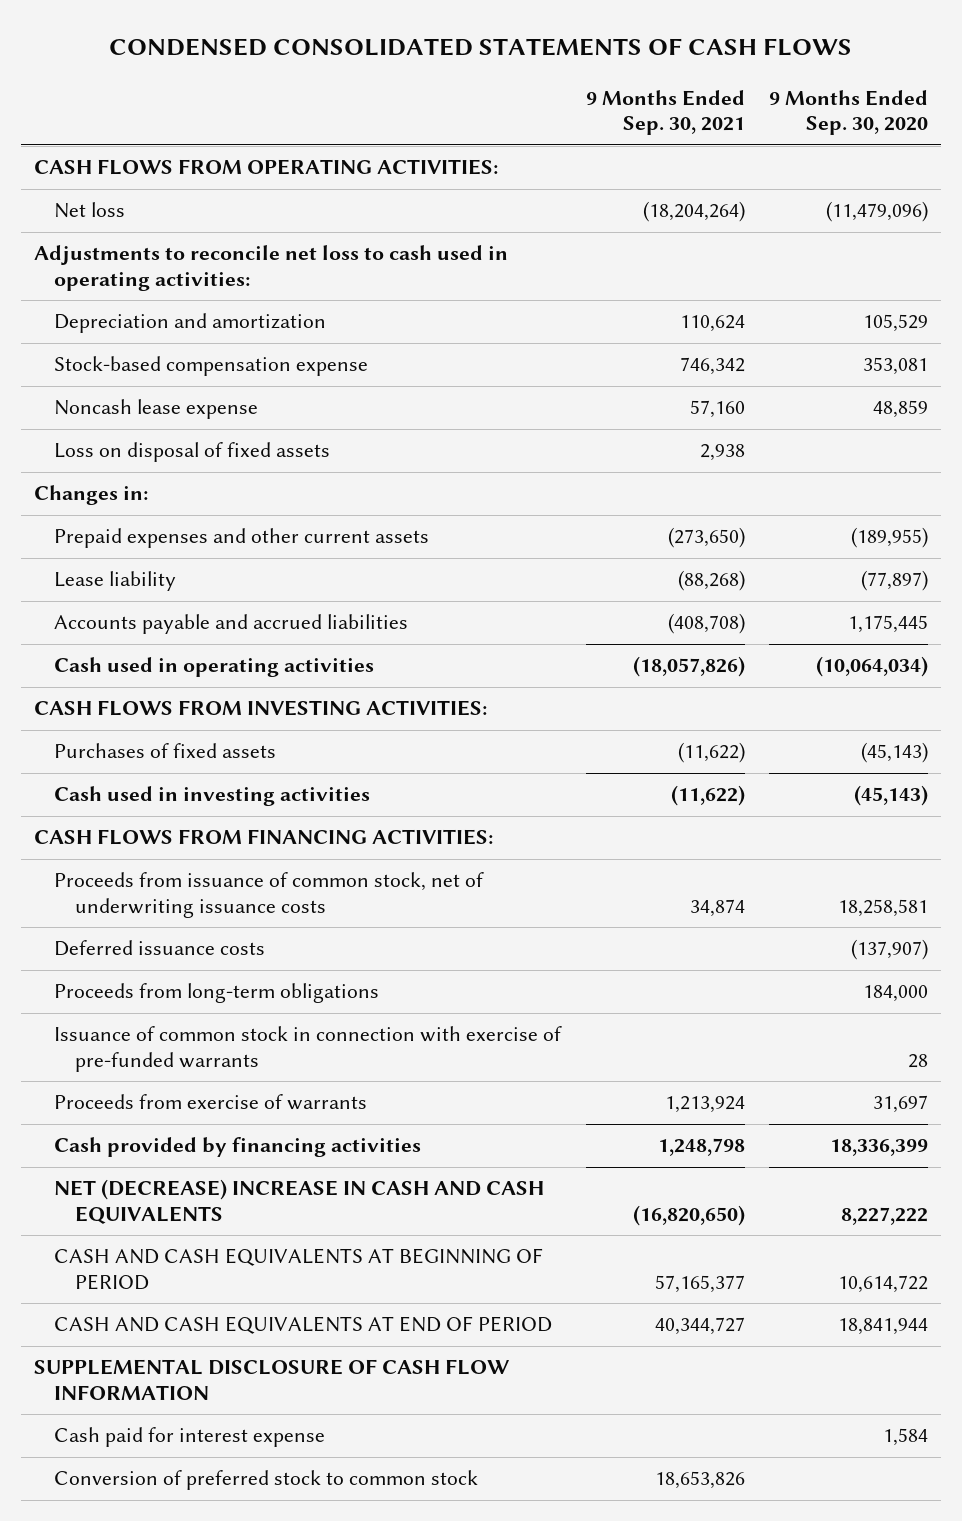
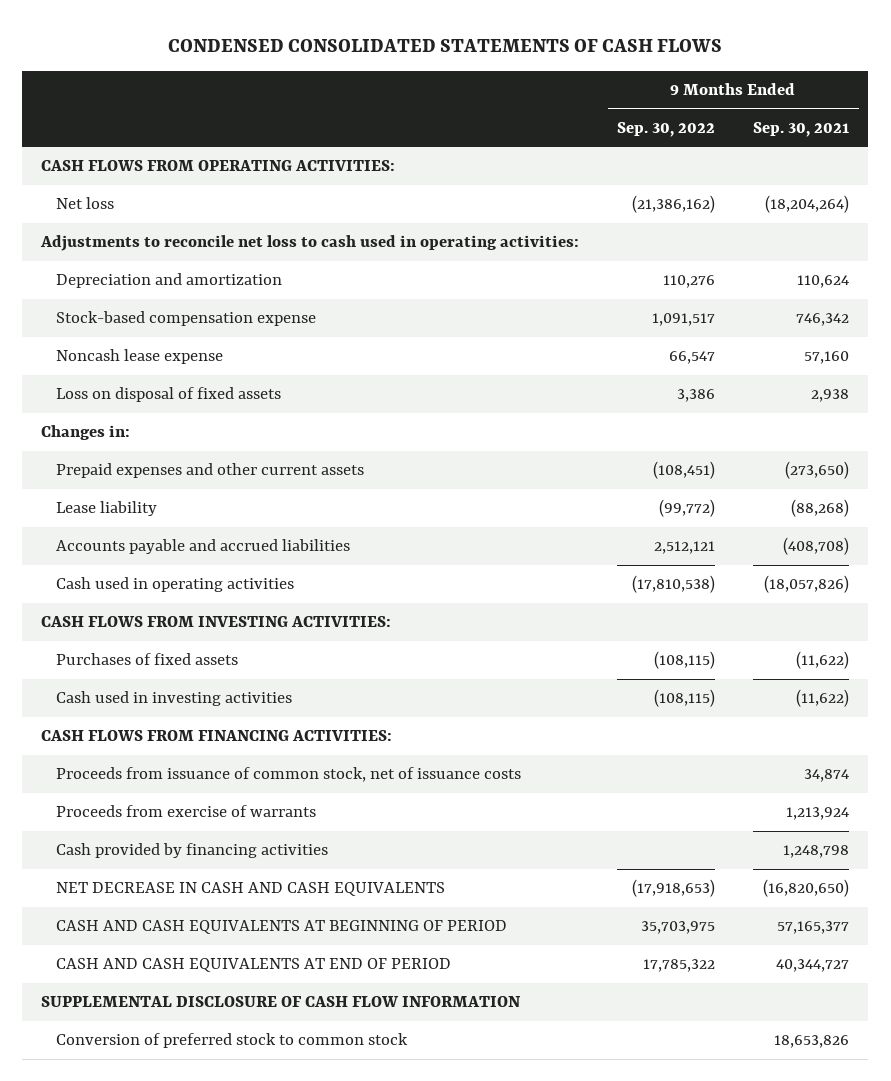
[769,89,929,136] 9 Months Ended Sep. 30, 2020 -> none
none -> [617,121,716,137] Sep. 30, 2022
[54,940,266,957] Deferred issuance costs -> none
[54,983,380,1004] Proceeds from long-term obligations -> none
[54,1026,563,1072] Issuance of common stock in connection with exercise of pre-funded warrants -> none
[54,872,485,918] Proceeds from issuance of common stock, net of underwriting issuance costs -> [56,767,522,783] Proceeds from issuance of common stock, net of issuance costs
[54,1179,545,1224] NET (DECREASE) INCREASE IN CASH AND CASH EQUIVALENTS -> [56,882,446,897] NET DECREASE IN CASH AND CASH EQUIVALENTS
[54,1427,326,1448] Cash paid for interest expense -> none

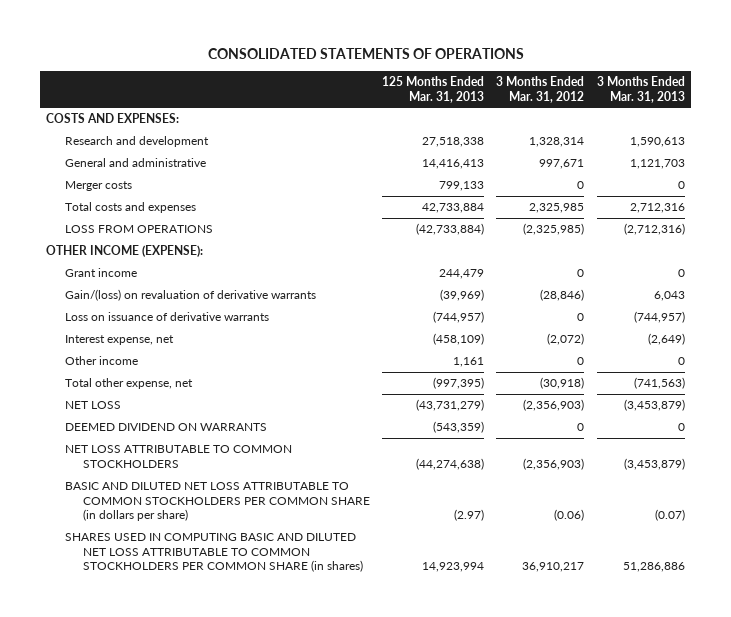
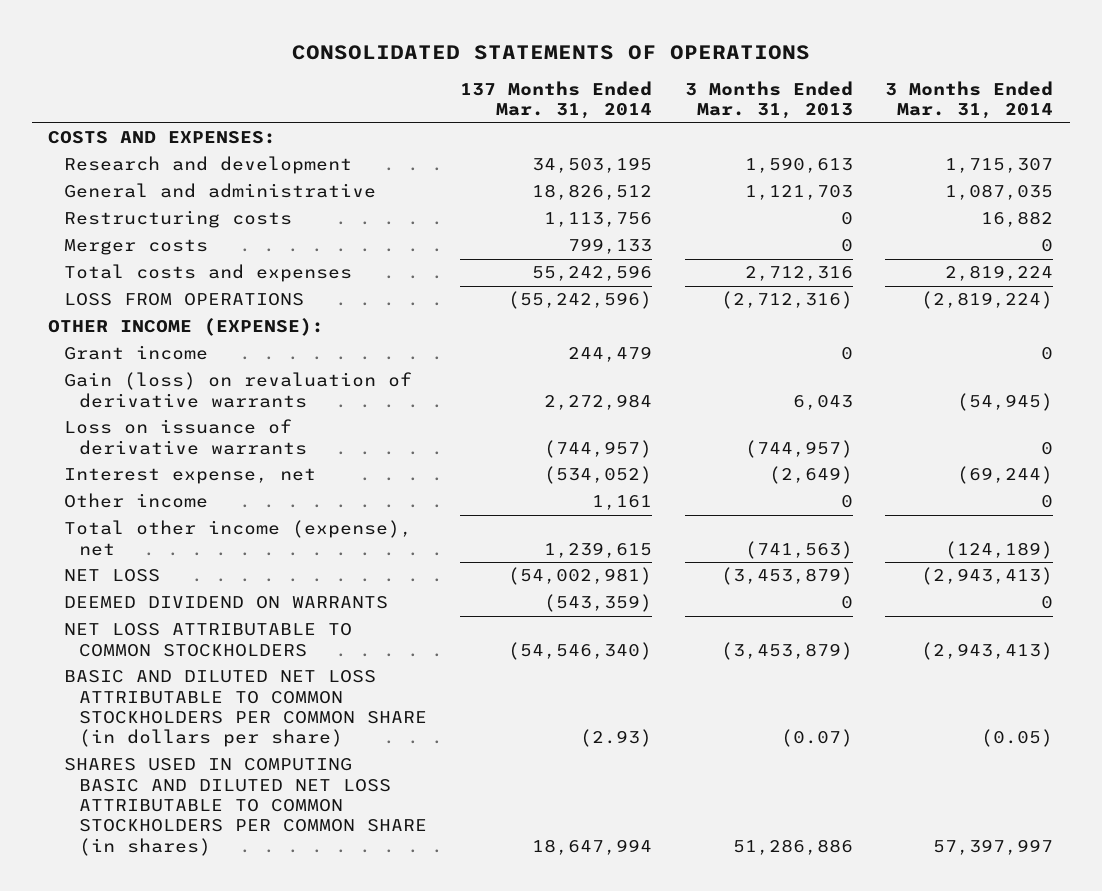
[382,76,485,103] 125 Months Ended Mar. 31, 2013 -> none
[496,76,585,103] 3 Months Ended Mar. 31, 2012 -> none
none -> [459,81,652,120] 137 Months Ended Mar. 31, 2014
none -> [885,81,1054,120] 3 Months Ended Mar. 31, 2014
none -> [63,210,292,229] Restructuring costs
[64,289,316,302] Gain/(loss) on revaluation of derivative warrants -> [63,372,412,408] Gain (loss) on revaluation of derivative warrants
[64,378,193,390] Total other expense, net -> [63,520,412,556] Total other income (expense), net

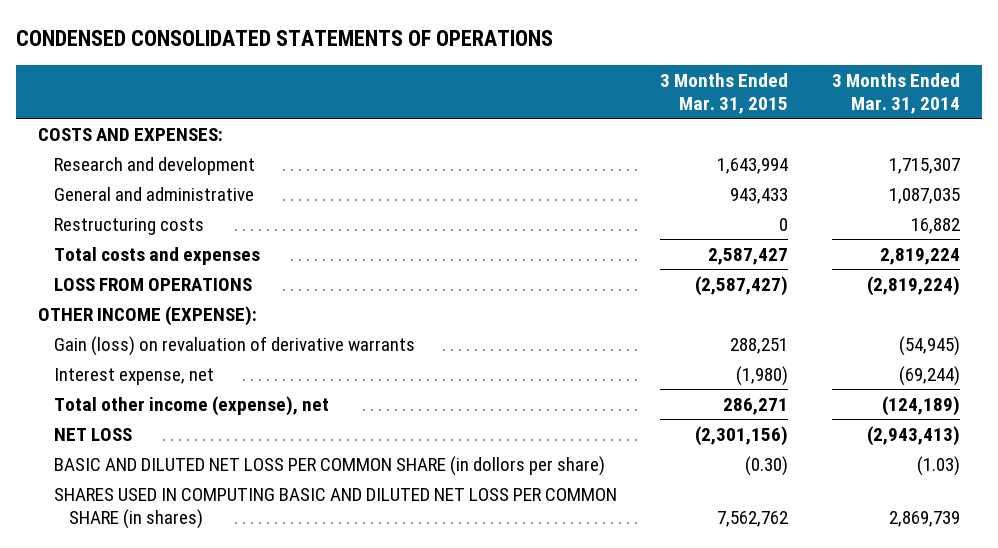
[291,44,810,60] CONSOLIDATED STATEMENTS OF OPERATIONS -> [16,29,554,46] CONDENSED CONSOLIDATED STATEMENTS OF OPERATIONS
[459,81,652,120] 137 Months Ended Mar. 31, 2014 -> none
[684,81,853,120] 3 Months Ended Mar. 31, 2013 -> none
none -> [660,73,789,114] 3 Months Ended Mar. 31, 2015
[63,239,208,256] Merger costs -> none
[63,345,208,361] Grant income -> none
[63,419,307,455] Loss on issuance of derivative warrants -> none
[63,493,208,509] Other income -> none
[63,596,388,610] DEEMED DIVIDEND ON WARRANTS -> none
[63,623,352,657] NET LOSS ATTRIBUTABLE TO COMMON STOCKHOLDERS -> none
[63,670,427,748] BASIC AND DILUTED NET LOSS ATTRIBUTABLE TO COMMON STOCKHOLDERS PER COMMON SHARE (in dollars per share) -> [53,456,605,477] BASIC AND DILUTED NET LOSS PER COMMON SHARE (in dollors per share)
[981,729,1054,748] (0.05) -> [916,456,960,477] (1.03)
[63,758,427,856] SHARES USED IN COMPUTING BASIC AND DILUTED NET LOSS ATTRIBUTABLE TO COMMON STOCKHOLDERS PER COMMON SHARE (in shares) -> [53,488,617,529] SHARES USED IN COMPUTING BASIC AND DILUTED NET LOSS PER COMMON SHARE (in shares)
[933,838,1054,855] 57,397,997 -> [888,510,960,527] 2,869,739

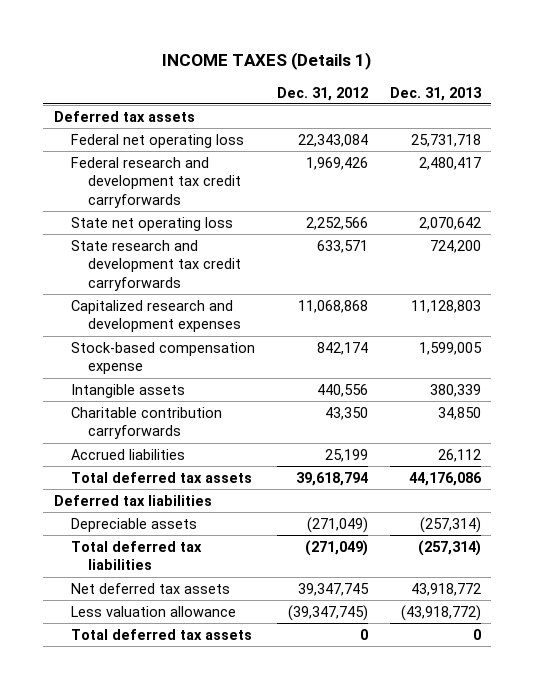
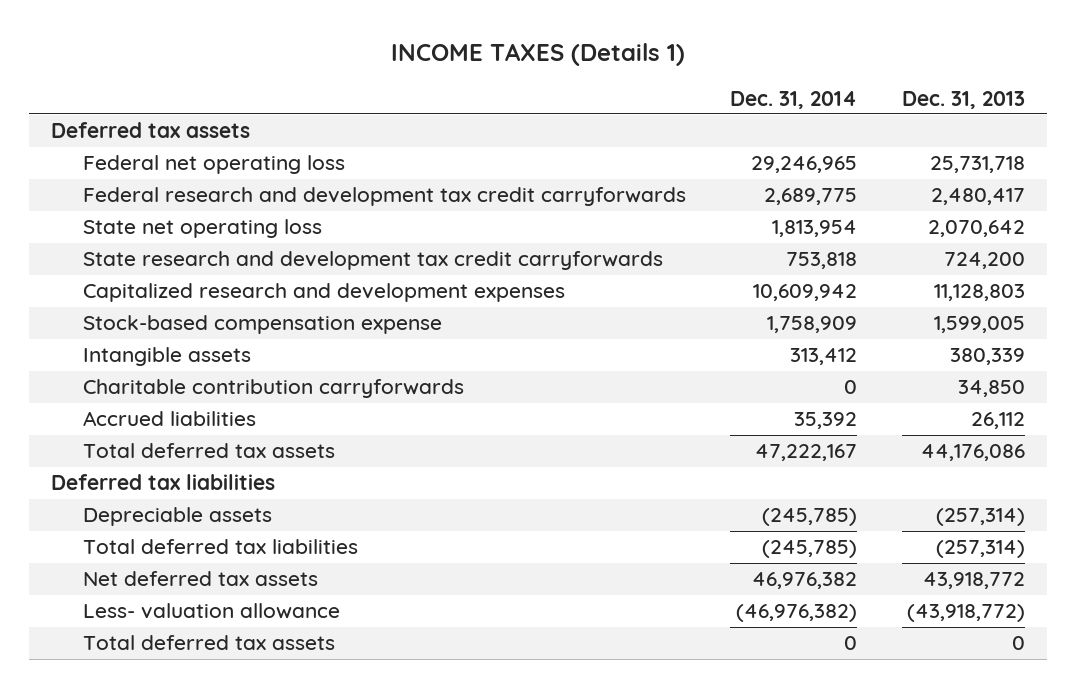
[276,86,368,101] Dec. 31, 2012 -> none
none -> [730,90,858,109] Dec. 31, 2014
[71,605,237,617] Less valuation allowance -> [83,603,341,620] Less- valuation allowance

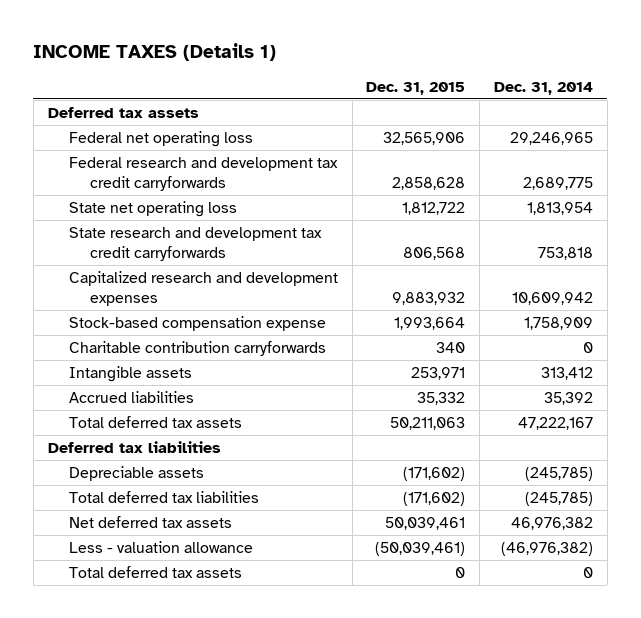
[901,90,1025,109] Dec. 31, 2013 -> none
none -> [366,81,466,95] Dec. 31, 2015
[83,347,252,367] Intangible assets -> [68,365,192,382] Intangible assets
[83,603,341,620] Less- valuation allowance -> [68,540,253,553] Less - valuation allowance

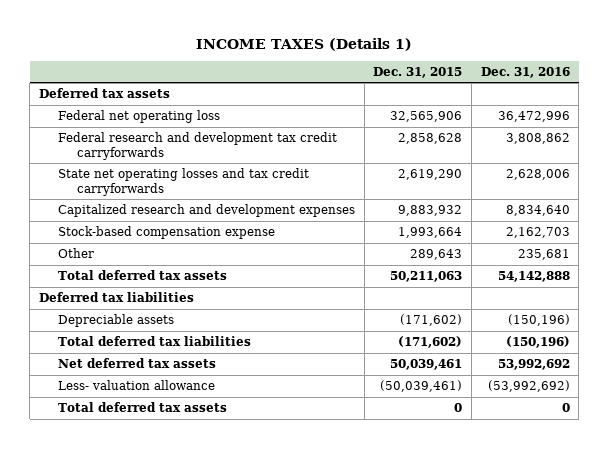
[494,81,594,95] Dec. 31, 2014 -> none
none -> [480,66,570,78] Dec. 31, 2016
[68,226,322,262] State research and development tax credit carryforwards -> none
[68,200,237,217] State net operating loss -> [57,168,309,196] State net operating losses and tax credit carryforwards
[402,201,466,215] 1,812,722 -> [398,169,463,181] 2,619,290
[68,340,326,356] Charitable contribution carryforwards -> none
[68,365,192,382] Intangible assets -> none
[68,390,194,403] Accrued liabilities -> none
none -> [57,248,94,259] Other
[68,540,253,553] Less - valuation allowance -> [57,380,215,391] Less- valuation allowance

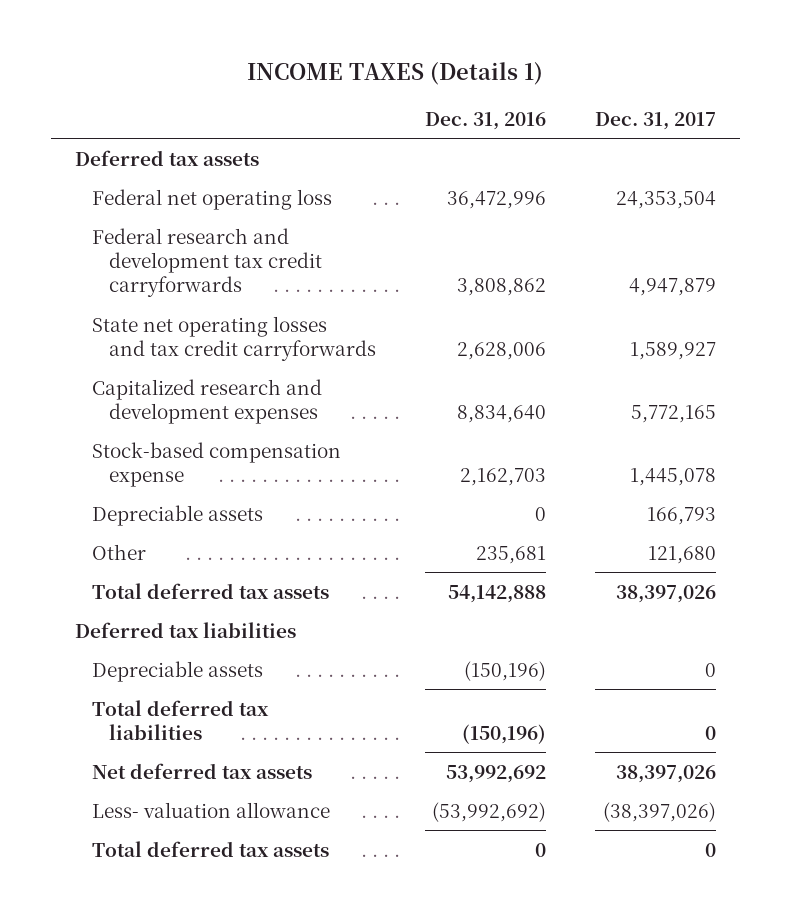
[373,66,463,78] Dec. 31, 2015 -> none
none -> [594,111,716,130] Dec. 31, 2017
none -> [91,504,263,526] Depreciable assets

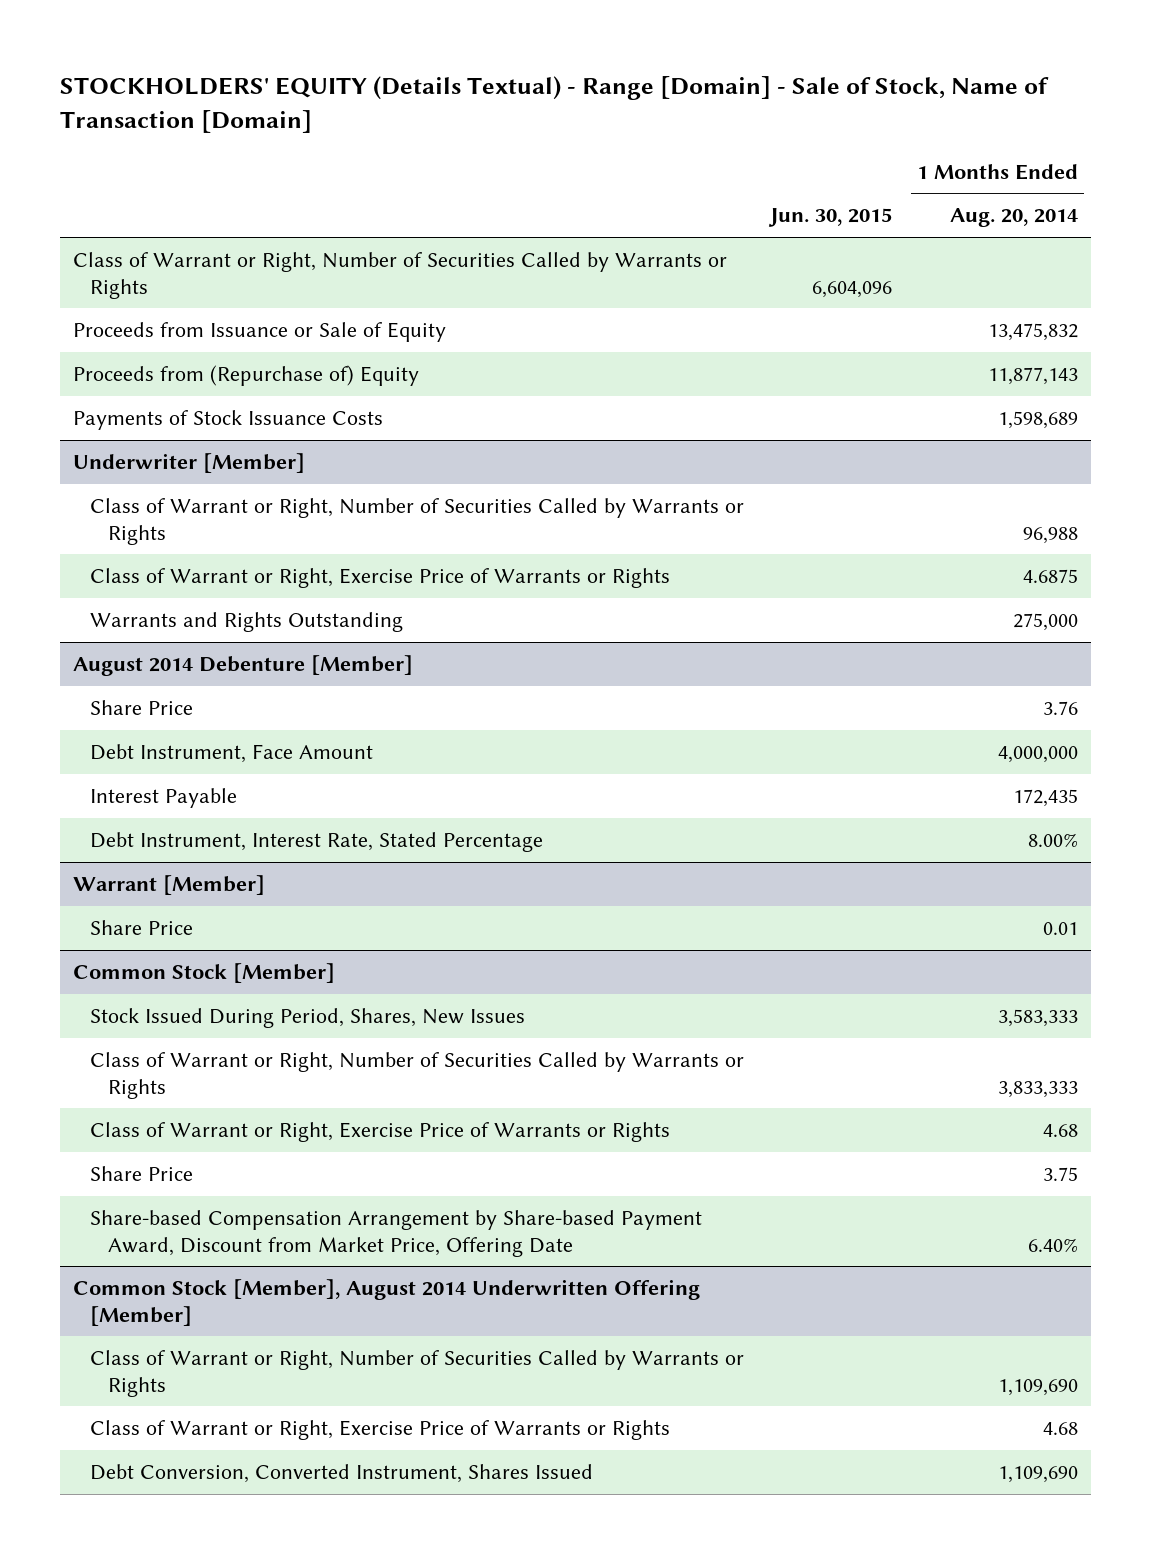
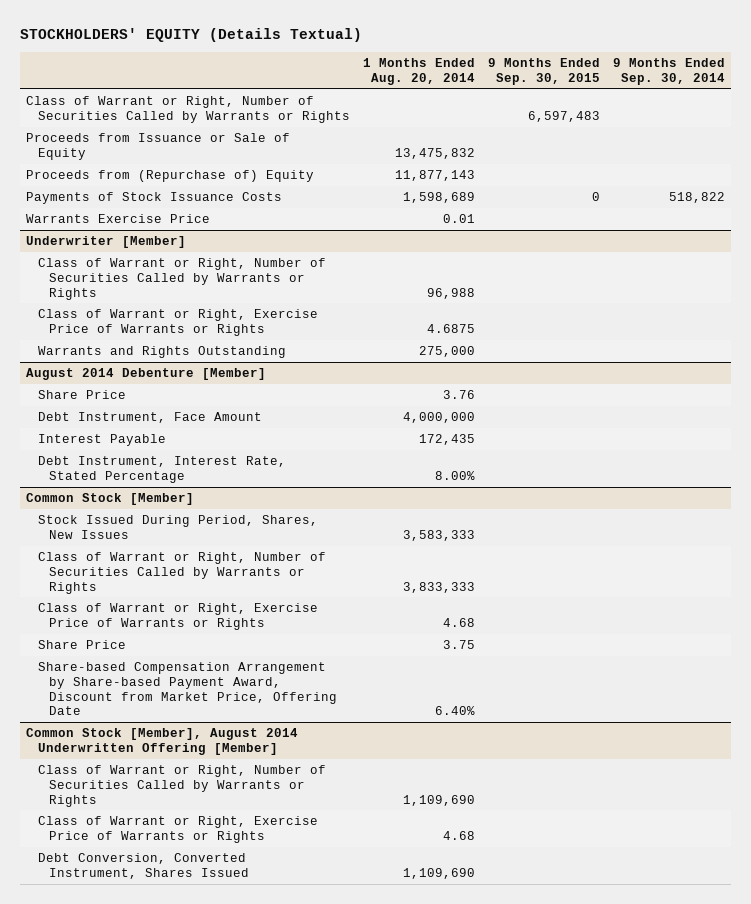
[60,76,1050,133] STOCKHOLDERS' EQUITY (Details Textual) - Range [Domain] - Sale of Stock, Name of Transaction [Domain] -> [19,28,362,43] STOCKHOLDERS' EQUITY (Details Textual)
[767,208,892,228] Jun. 30, 2015 -> none
none -> [487,57,600,85] 9 Months Ended Sep. 30, 2015
none -> [612,57,725,85] 9 Months Ended Sep. 30, 2014
none -> [26,214,211,224] Warrants Exercise Price
[72,874,265,895] Warrant [Member] -> none
[90,919,194,935] Share Price -> none

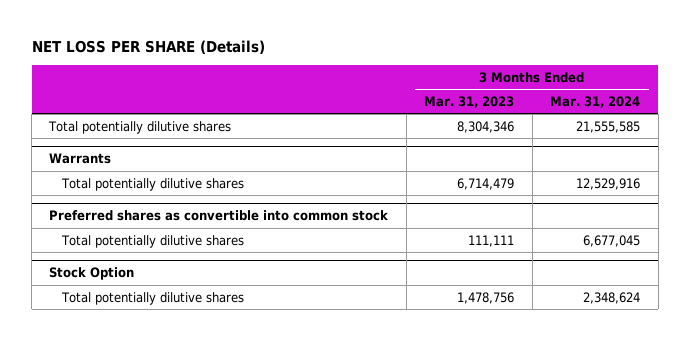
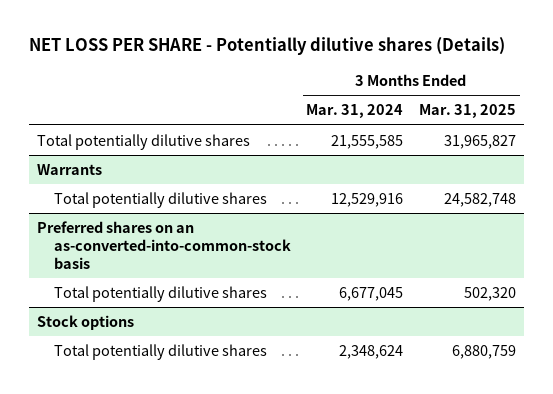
[31,40,265,55] NET LOSS PER SHARE (Details) -> [28,37,505,56] NET LOSS PER SHARE - Potentially dilutive shares (Details)
[424,96,515,109] Mar. 31, 2023 -> none
none -> [419,104,517,119] Mar. 31, 2025
[49,210,389,222] Preferred shares as convertible into common stock -> [36,221,291,269] Preferred shares on an as-converted-into-common-stock basis
[49,267,135,281] Stock Option -> [36,315,134,331] Stock options

